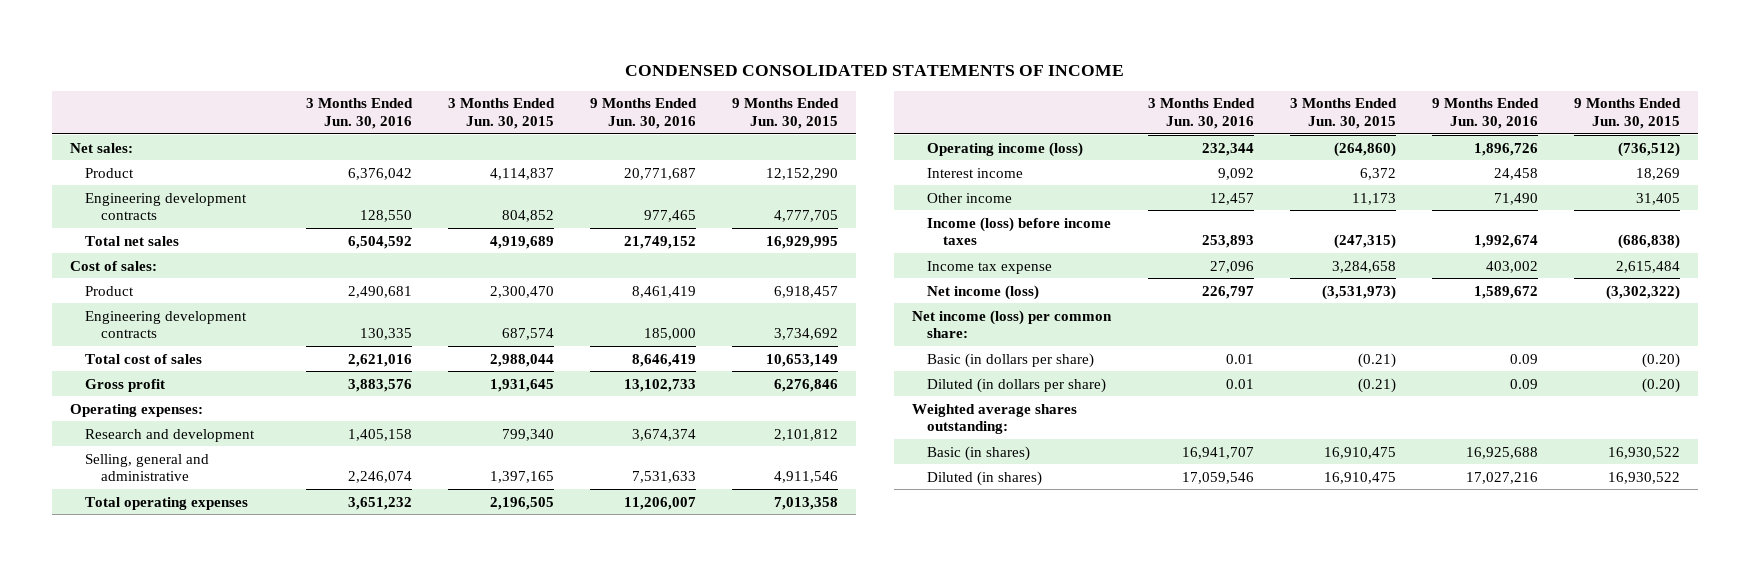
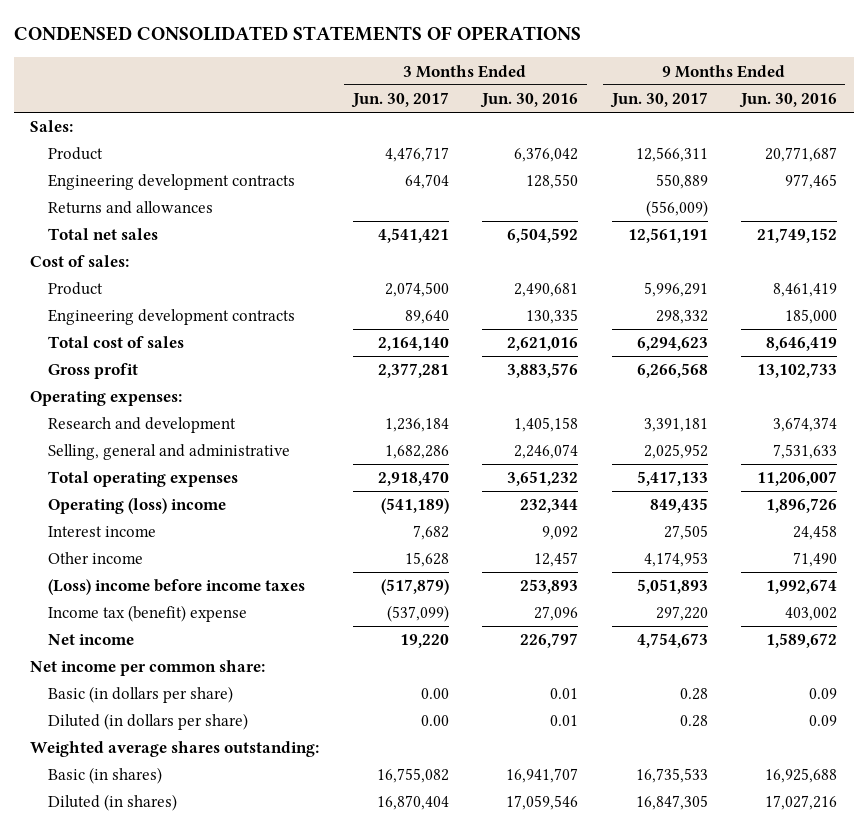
[625,64,1125,76] CONDENSED CONSOLIDATED STATEMENTS OF INCOME -> [13,26,581,42] CONDENSED CONSOLIDATED STATEMENTS OF OPERATIONS
[447,98,555,130] 3 Months Ended Jun. 30, 2015 -> none
[732,98,840,130] 9 Months Ended Jun. 30, 2015 -> none
none -> [350,91,449,108] Jun. 30, 2017
none -> [609,91,708,108] Jun. 30, 2017
[70,142,134,153] Net sales: -> [30,120,74,133] Sales:
none -> [47,201,213,215] Returns and allowances
[927,141,1084,157] Operating income (loss) -> [47,498,226,515] Operating (loss) income
[927,216,1112,246] Income (loss) before income taxes -> [47,579,305,596] (Loss) income before income taxes
[927,260,1053,274] Income tax expense -> [47,605,247,623] Income tax (benefit) expense
[927,284,1040,300] Net income (loss) -> [47,634,134,646] Net income
[912,309,1113,339] Net income (loss) per common share: -> [30,660,266,677] Net income per common share:

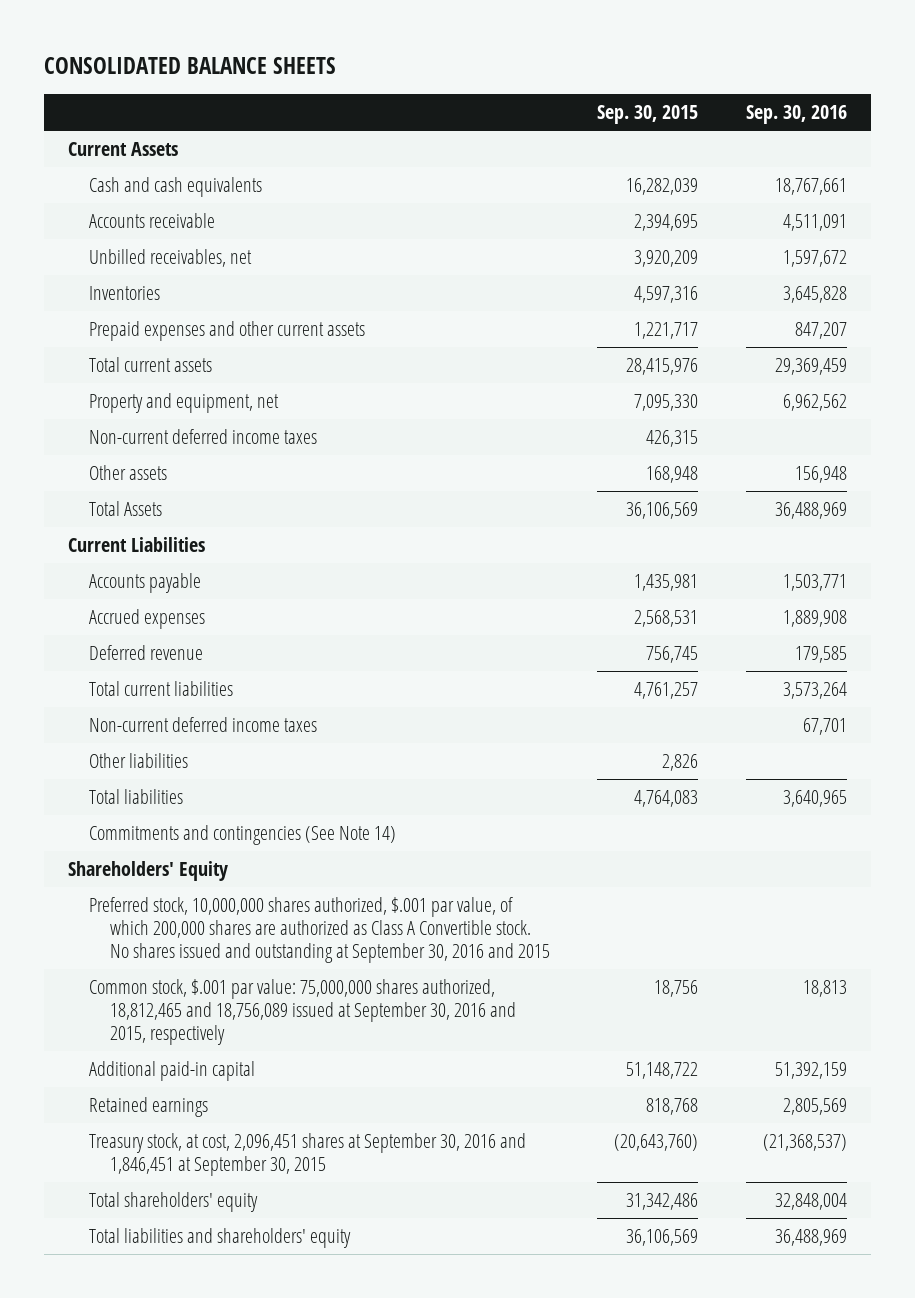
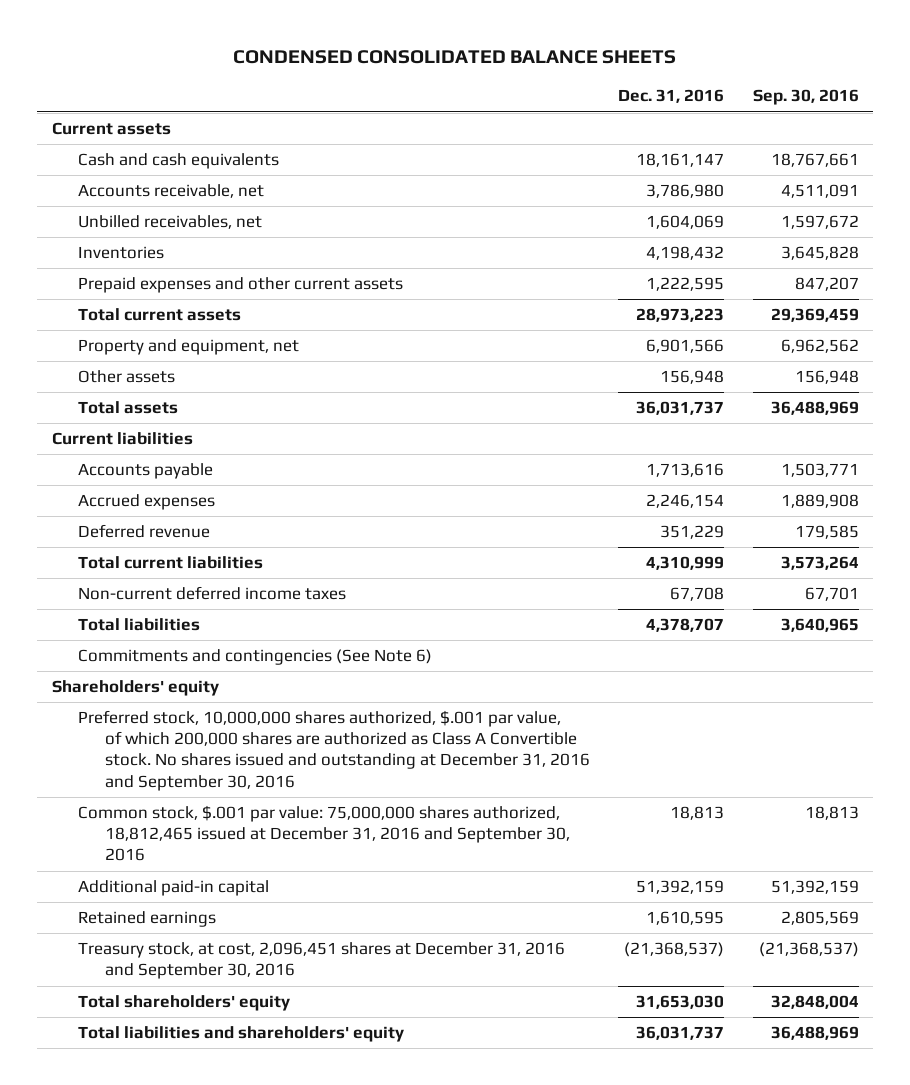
[44,57,337,75] CONSOLIDATED BALANCE SHEETS -> [233,50,677,65] CONDENSED CONSOLIDATED BALANCE SHEETS
[597,104,699,124] Sep. 30, 2015 -> none
none -> [618,89,725,104] Dec. 31, 2016
[68,142,179,157] Current Assets -> [51,122,171,136] Current assets
[88,213,215,229] Accounts receivable -> [78,184,265,199] Accounts receivable, net
[88,429,317,445] Non-current deferred income taxes -> none
[88,501,162,517] Total Assets -> [78,401,179,415] Total assets
[68,537,206,553] Current Liabilities -> [51,432,193,446] Current liabilities
[88,753,188,769] Other liabilities -> none
[88,825,396,846] Commitments and contingencies (See Note 14) -> [78,649,433,666] Commitments and contingencies (See Note 6)
[68,861,229,882] Shareholders' Equity -> [51,680,219,697] Shareholders' equity
[88,897,550,964] Preferred stock, 10,000,000 shares authorized, $.001 par value, of which 200,000 shares are authorized as Class A Convertible stock. No shares issued and outstanding at September 30, 2016 and 2015 -> [78,710,590,791] Preferred stock, 10,000,000 shares authorized, $.001 par value, of which 200,000 shares are authorized as Class A Convertible stock. No shares issued and outstanding at December 31, 2016 and September 30, 2016
[88,979,516,1046] Common stock, $.001 par value: 75,000,000 shares authorized, 18,812,465 and 18,756,089 issued at September 30, 2016 and 2015, respectively -> [78,805,570,862] Common stock, $.001 par value: 75,000,000 shares authorized, 18,812,465 issued at December 31, 2016 and September 30, 2016
[88,1133,526,1177] Treasury stock, at cost, 2,096,451 shares at September 30, 2016 and 1,846,451 at September 30, 2015 -> [78,942,566,980] Treasury stock, at cost, 2,096,451 shares at December 31, 2016 and September 30, 2016

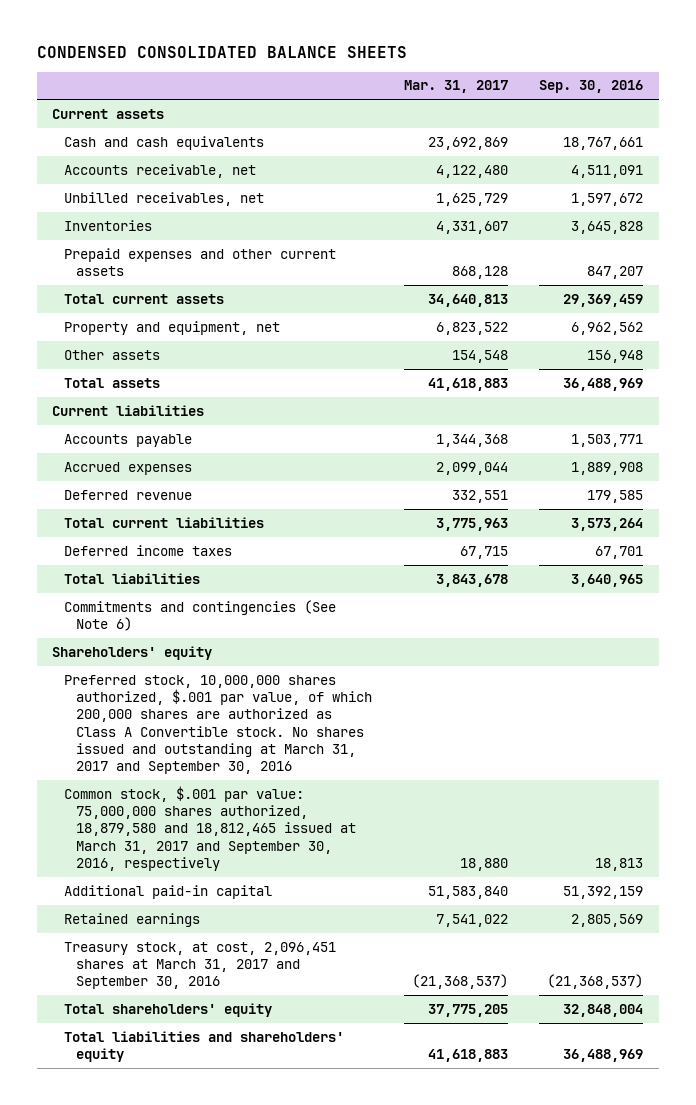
[618,89,725,104] Dec. 31, 2016 -> none
none -> [403,80,508,94] Mar. 31, 2017
[78,586,347,601] Non-current deferred income taxes -> [64,544,233,556] Deferred income taxes
[78,710,590,791] Preferred stock, 10,000,000 shares authorized, $.001 par value, of which 200,000 shares are authorized as Class A Convertible stock. No shares issued and outstanding at December 31, 2016 and September 30, 2016 -> [64,674,373,775] Preferred stock, 10,000,000 shares authorized, $.001 par value, of which 200,000 shares are authorized as Class A Convertible stock. No shares issued and outstanding at March 31, 2017 and September 30, 2016
[78,805,570,862] Common stock, $.001 par value: 75,000,000 shares authorized, 18,812,465 issued at December 31, 2016 and September 30, 2016 -> [64,785,357,872] Common stock, $.001 par value: 75,000,000 shares authorized, 18,879,580 and 18,812,465 issued at March 31, 2017 and September 30, 2016, respectively
[78,942,566,980] Treasury stock, at cost, 2,096,451 shares at December 31, 2016 and September 30, 2016 -> [64,941,337,990] Treasury stock, at cost, 2,096,451 shares at March 31, 2017 and September 30, 2016

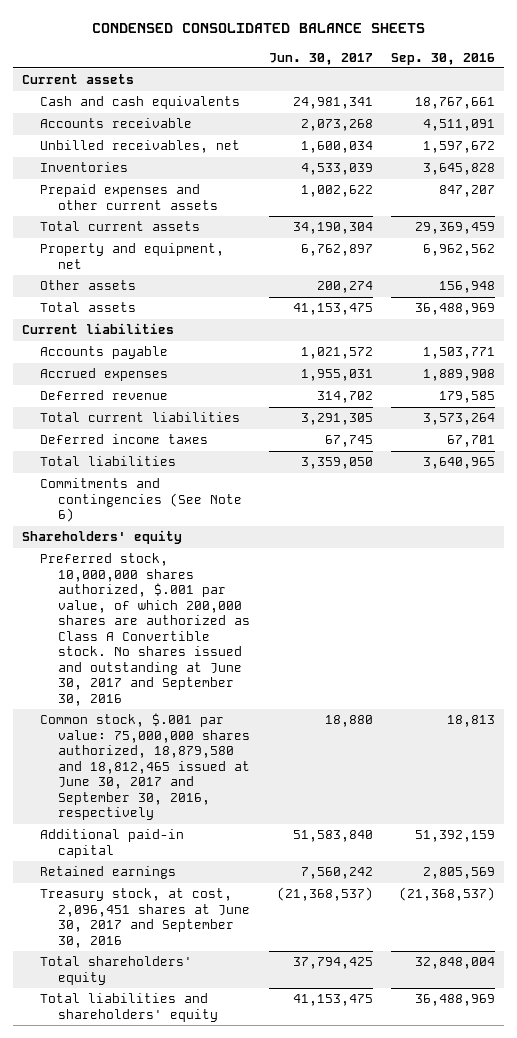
[403,80,508,94] Mar. 31, 2017 -> none
none -> [268,52,373,65] Jun. 30, 2017
[64,163,257,178] Accounts receivable, net -> [40,118,193,129] Accounts receivable
[64,674,373,775] Preferred stock, 10,000,000 shares authorized, $.001 par value, of which 200,000 shares are authorized as Class A Convertible stock. No shares issued and outstanding at March 31, 2017 and September 30, 2016 -> [40,553,251,706] Preferred stock, 10,000,000 shares authorized, $.001 par value, of which 200,000 shares are authorized as Class A Convertible stock. No shares issued and outstanding at June 30, 2017 and September 30, 2016
[64,785,357,872] Common stock, $.001 par value: 75,000,000 shares authorized, 18,879,580 and 18,812,465 issued at March 31, 2017 and September 30, 2016, respectively -> [40,713,251,821] Common stock, $.001 par value: 75,000,000 shares authorized, 18,879,580 and 18,812,465 issued at June 30, 2017 and September 30, 2016, respectively
[64,941,337,990] Treasury stock, at cost, 2,096,451 shares at March 31, 2017 and September 30, 2016 -> [40,888,251,948] Treasury stock, at cost, 2,096,451 shares at June 30, 2017 and September 30, 2016

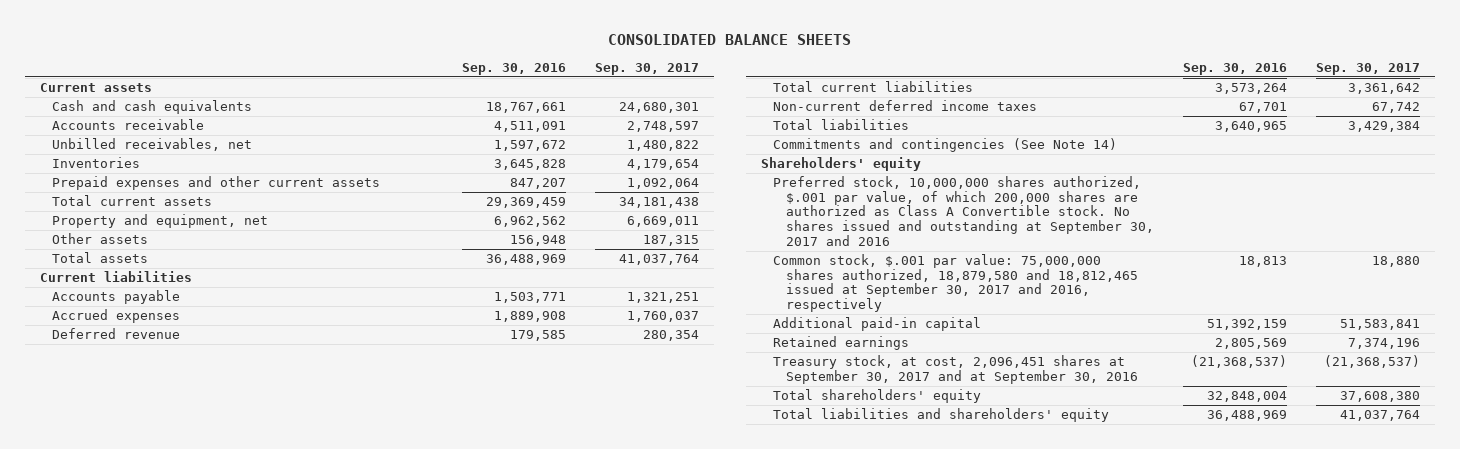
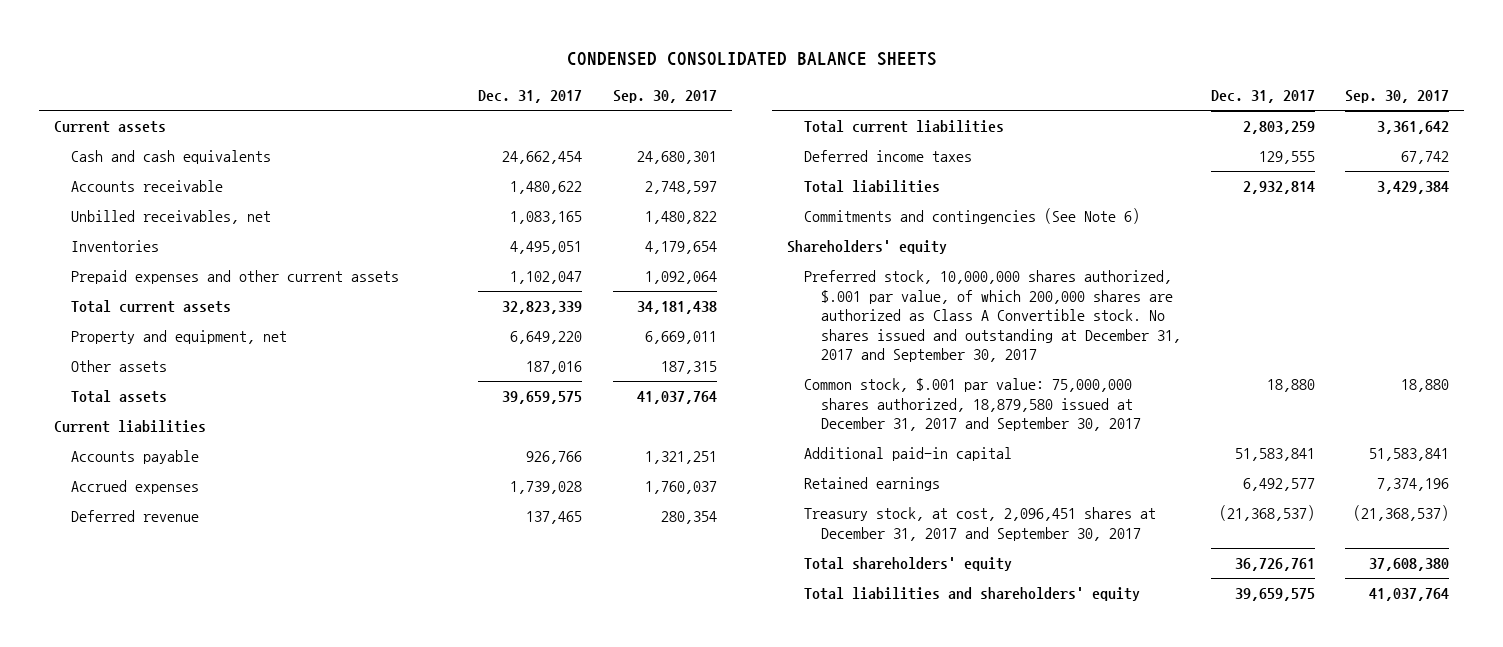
[608,33,852,45] CONSOLIDATED BALANCE SHEETS -> [566,51,937,66] CONDENSED CONSOLIDATED BALANCE SHEETS
[461,62,566,75] Sep. 30, 2016 -> none
none -> [478,90,583,104] Dec. 31, 2017
[773,100,1038,112] Non-current deferred income taxes -> [803,150,972,163] Deferred income taxes
[773,138,1118,153] Commitments and contingencies (See Note 14) -> [803,208,1140,225] Commitments and contingencies (See Note 6)
[773,176,1154,246] Preferred stock, 10,000,000 shares authorized, $.001 par value, of which 200,000 shares are authorized as Class A Convertible stock. No shares issued and outstanding at September 30, 2017 and 2016 -> [803,270,1181,362] Preferred stock, 10,000,000 shares authorized, $.001 par value, of which 200,000 shares are authorized as Class A Convertible stock. No shares issued and outstanding at December 31, 2017 and September 30, 2017
[773,254,1138,313] Common stock, $.001 par value: 75,000,000 shares authorized, 18,879,580 and 18,812,465 issued at September 30, 2017 and 2016, respectively -> [803,378,1141,432] Common stock, $.001 par value: 75,000,000 shares authorized, 18,879,580 issued at December 31, 2017 and September 30, 2017
[773,355,1138,384] Treasury stock, at cost, 2,096,451 shares at September 30, 2017 and at September 30, 2016 -> [803,507,1156,541] Treasury stock, at cost, 2,096,451 shares at December 31, 2017 and September 30, 2017

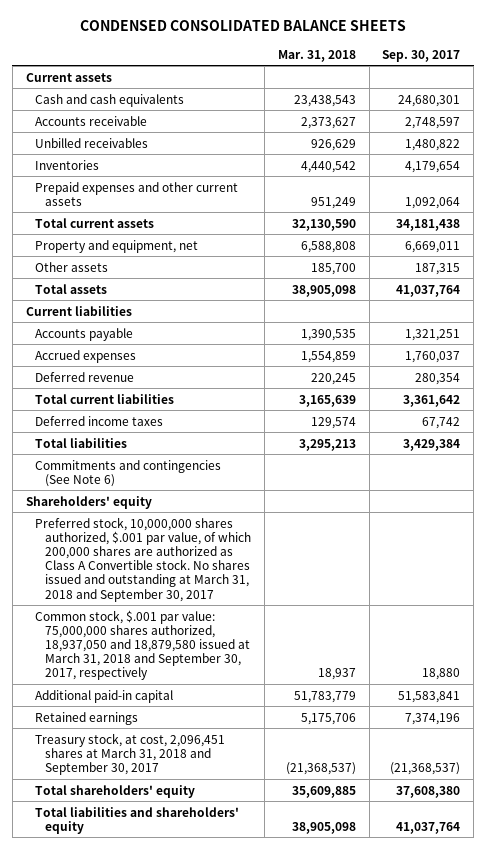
[478,90,583,104] Dec. 31, 2017 -> none
none -> [277,49,356,62] Mar. 31, 2018
[71,210,272,225] Unbilled receivables, net -> [35,137,149,148] Unbilled receivables
[803,270,1181,362] Preferred stock, 10,000,000 shares authorized, $.001 par value, of which 200,000 shares are authorized as Class A Convertible stock. No shares issued and outstanding at December 31, 2017 and September 30, 2017 -> [35,516,252,602] Preferred stock, 10,000,000 shares authorized, $.001 par value, of which 200,000 shares are authorized as Class A Convertible stock. No shares issued and outstanding at March 31, 2018 and September 30, 2017
[803,378,1141,432] Common stock, $.001 par value: 75,000,000 shares authorized, 18,879,580 issued at December 31, 2017 and September 30, 2017 -> [35,609,251,681] Common stock, $.001 par value: 75,000,000 shares authorized, 18,937,050 and 18,879,580 issued at March 31, 2018 and September 30, 2017, respectively
[803,507,1156,541] Treasury stock, at cost, 2,096,451 shares at December 31, 2017 and September 30, 2017 -> [35,732,226,775] Treasury stock, at cost, 2,096,451 shares at March 31, 2018 and September 30, 2017

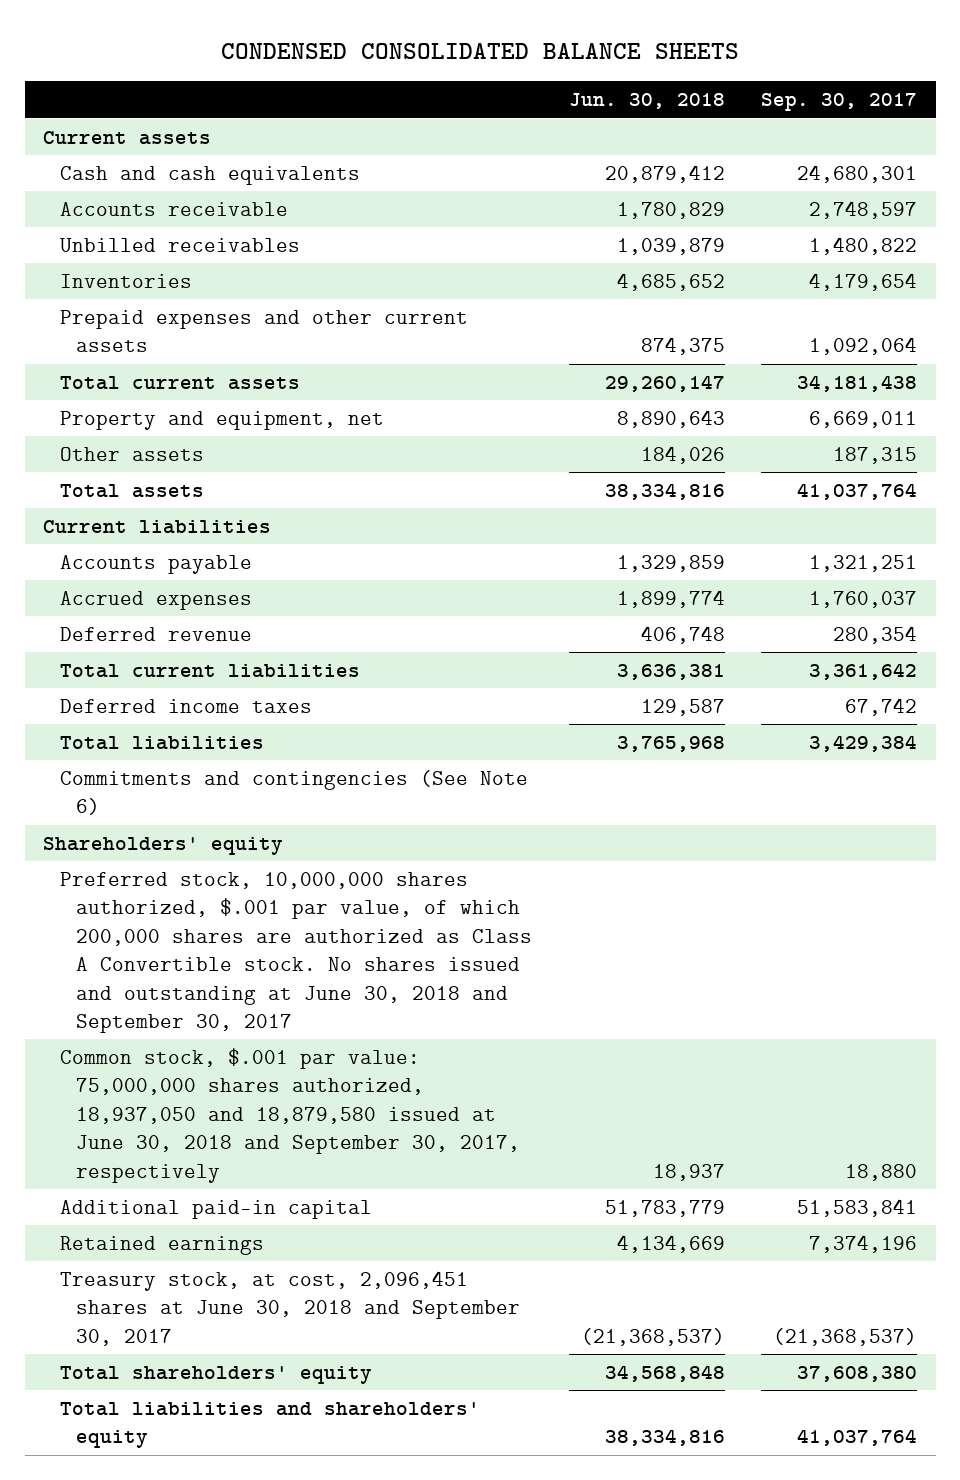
[277,49,356,62] Mar. 31, 2018 -> none
none -> [568,93,725,110] Jun. 30, 2018
[35,516,252,602] Preferred stock, 10,000,000 shares authorized, $.001 par value, of which 200,000 shares are authorized as Class A Convertible stock. No shares issued and outstanding at March 31, 2018 and September 30, 2017 -> [59,871,533,1033] Preferred stock, 10,000,000 shares authorized, $.001 par value, of which 200,000 shares are authorized as Class A Convertible stock. No shares issued and outstanding at June 30, 2018 and September 30, 2017
[35,609,251,681] Common stock, $.001 par value: 75,000,000 shares authorized, 18,937,050 and 18,879,580 issued at March 31, 2018 and September 30, 2017, respectively -> [59,1047,521,1183] Common stock, $.001 par value: 75,000,000 shares authorized, 18,937,050 and 18,879,580 issued at June 30, 2018 and September 30, 2017, respectively
[35,732,226,775] Treasury stock, at cost, 2,096,451 shares at March 31, 2018 and September 30, 2017 -> [59,1270,521,1346] Treasury stock, at cost, 2,096,451 shares at June 30, 2018 and September 30, 2017

